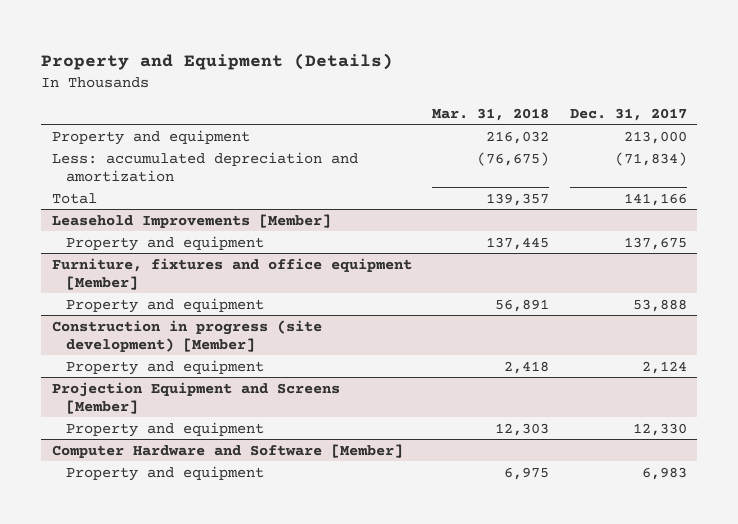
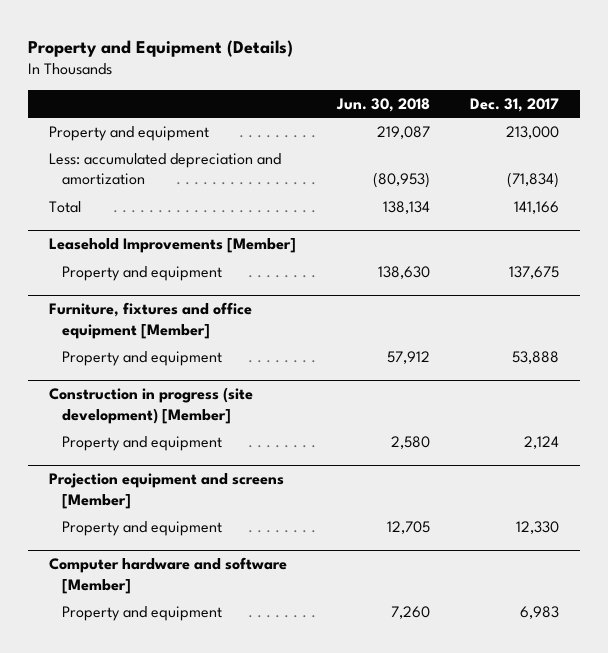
[432,108,550,122] Mar. 31, 2018 -> none
none -> [335,97,430,112] Jun. 30, 2018
[51,381,340,414] Projection Equipment and Screens [Member] -> [48,473,284,509] Projection equipment and screens [Member]
[51,443,403,458] Computer Hardware and Software [Member] -> [48,557,287,594] Computer hardware and software [Member]

